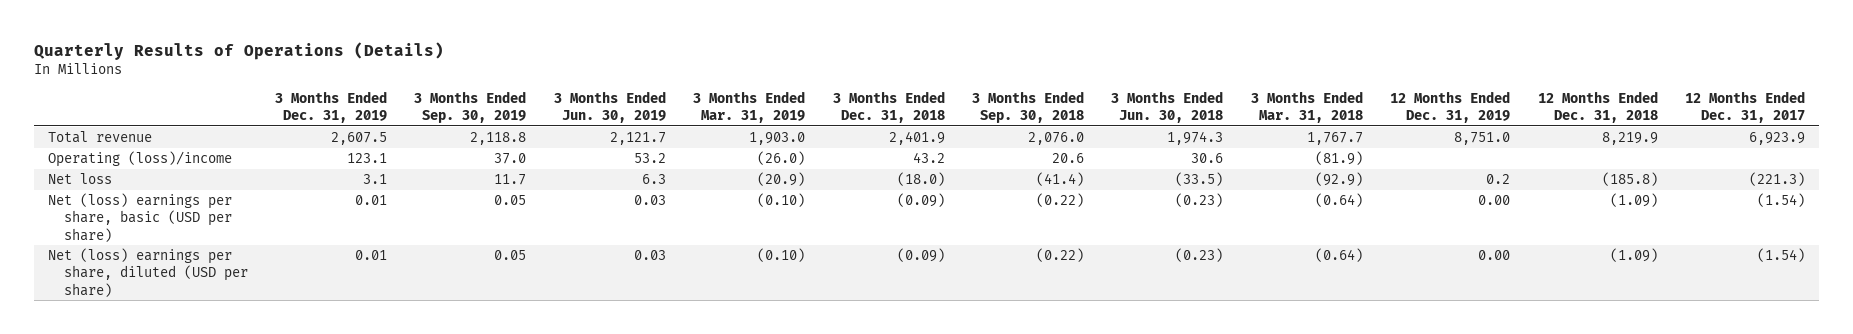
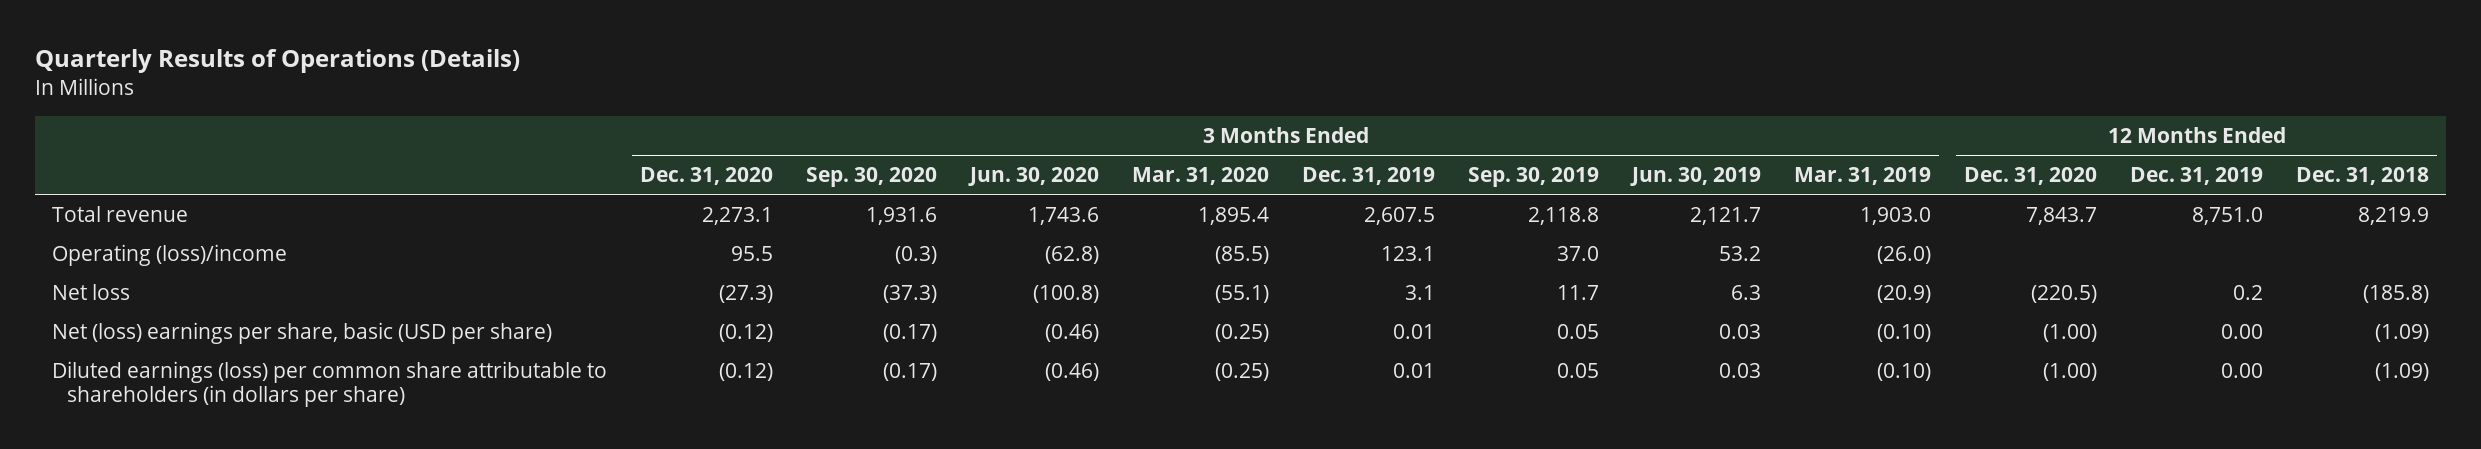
[832,90,945,123] 3 Months Ended Dec. 31, 2018 -> none
[971,90,1084,123] 3 Months Ended Sep. 30, 2018 -> none
[1111,90,1224,123] 3 Months Ended Jun. 30, 2018 -> none
[1250,90,1363,123] 3 Months Ended Mar. 31, 2018 -> none
[1684,90,1805,123] 12 Months Ended Dec. 31, 2017 -> none
none -> [639,167,773,186] Dec. 31, 2020
none -> [805,167,937,188] Sep. 30, 2020
none -> [967,167,1099,187] Jun. 30, 2020
none -> [1132,167,1270,186] Mar. 31, 2020
none -> [1964,167,2098,186] Dec. 31, 2020
[48,248,248,297] Net (loss) earnings per share, diluted (USD per share) -> [51,360,607,407] Diluted earnings (loss) per common share attributable to shareholders (in dollars per share)

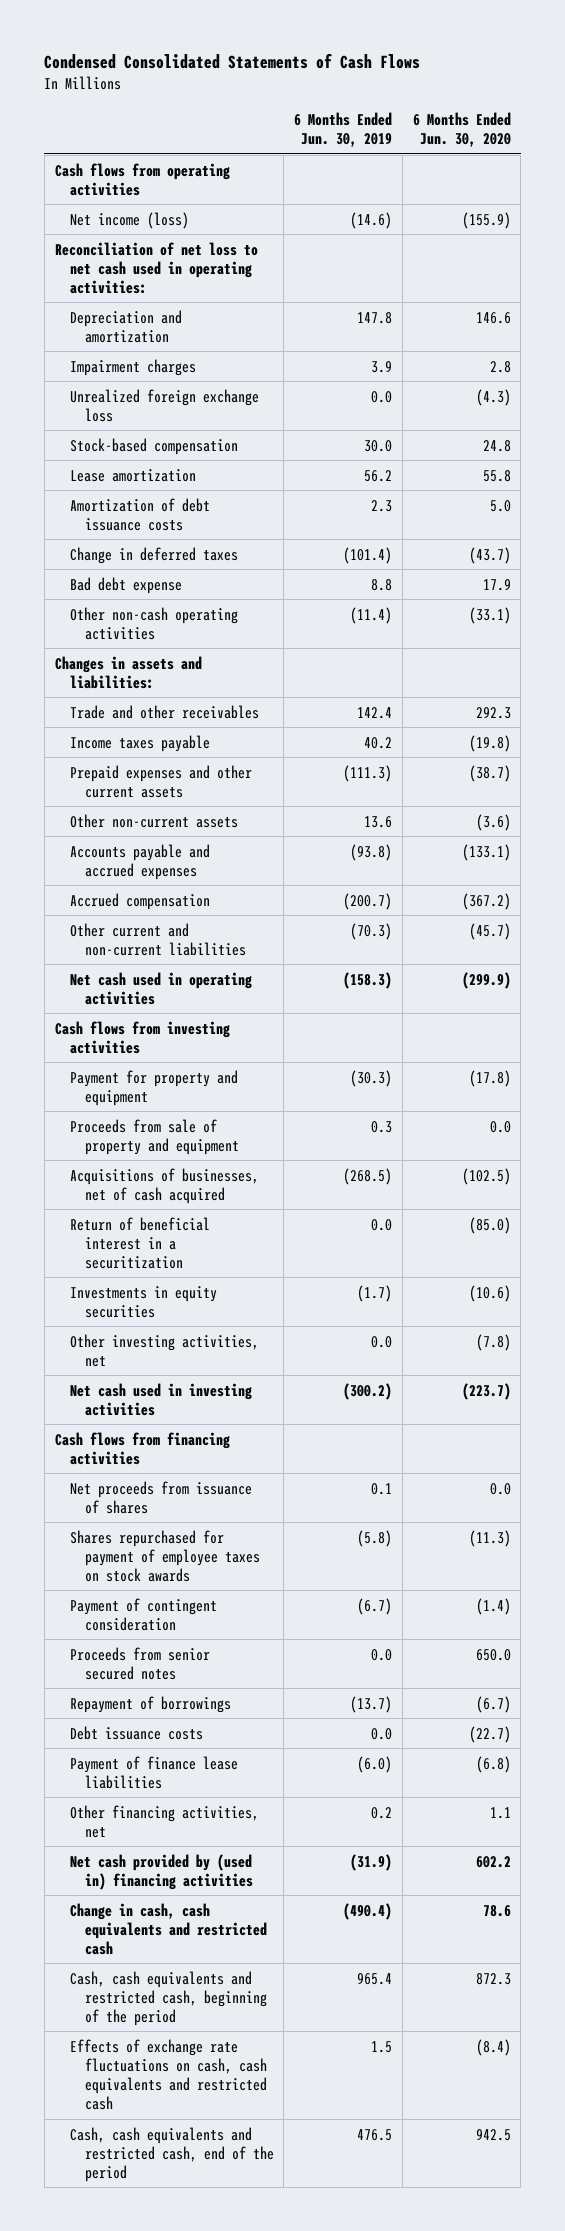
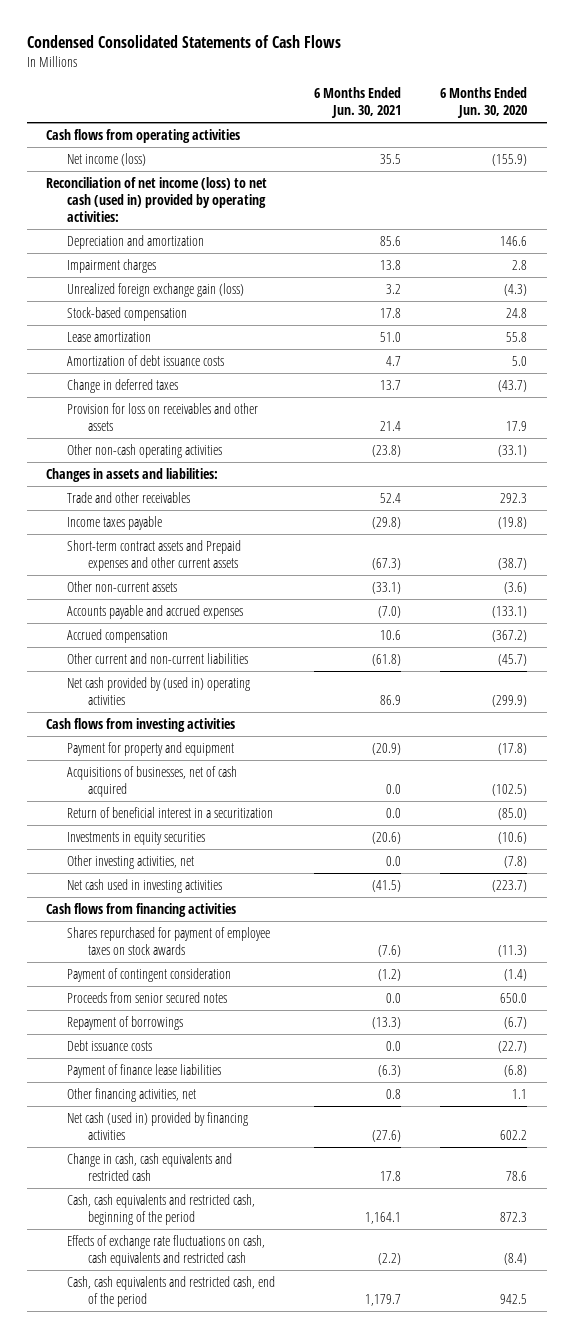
[294,111,393,147] 6 Months Ended Jun. 30, 2019 -> none
none -> [314,87,402,119] 6 Months Ended Jun. 30, 2021
[54,241,258,294] Reconciliation of net loss to net cash used in operating activities: -> [46,176,268,223] Reconciliation of net income (loss) to net cash (used in) provided by operating activities:
[69,388,259,422] Unrealized foreign exchange loss -> [67,282,245,297] Unrealized foreign exchange gain (loss)
[69,576,182,594] Bad debt expense -> [67,402,259,432] Provision for loss on receivables and other assets
[69,764,252,798] Prepaid expenses and other current assets -> [67,539,242,572] Short-term contract assets and Prepaid expenses and other current assets
[69,971,252,1005] Net cash used in operating activities -> [67,676,251,706] Net cash provided by (used in) operating activities
[69,1118,239,1155] Proceeds from sale of property and equipment -> none
[69,1480,252,1514] Net proceeds from issuance of shares -> none
[69,1853,253,1890] Net cash provided by (used in) financing activities -> [67,1111,249,1141] Net cash (used in) provided by financing activities

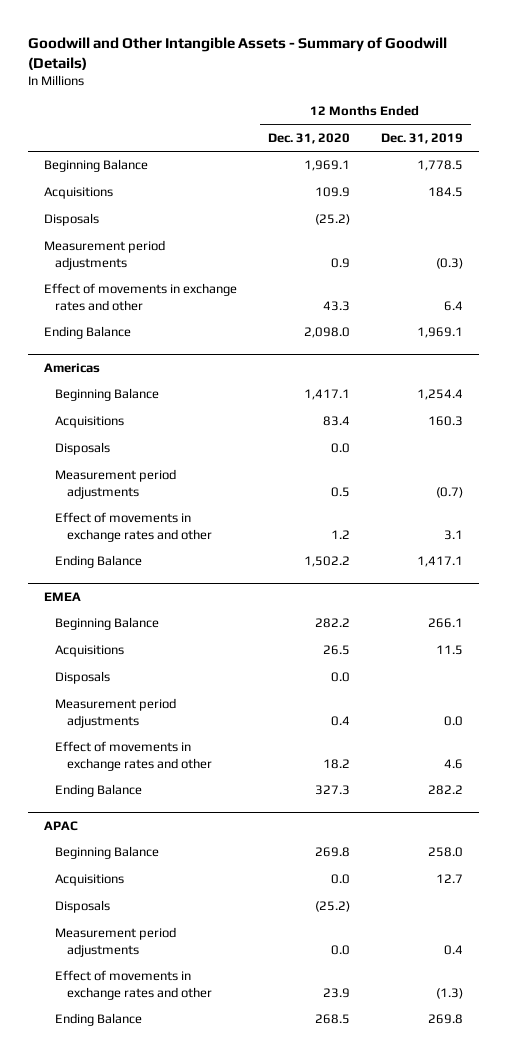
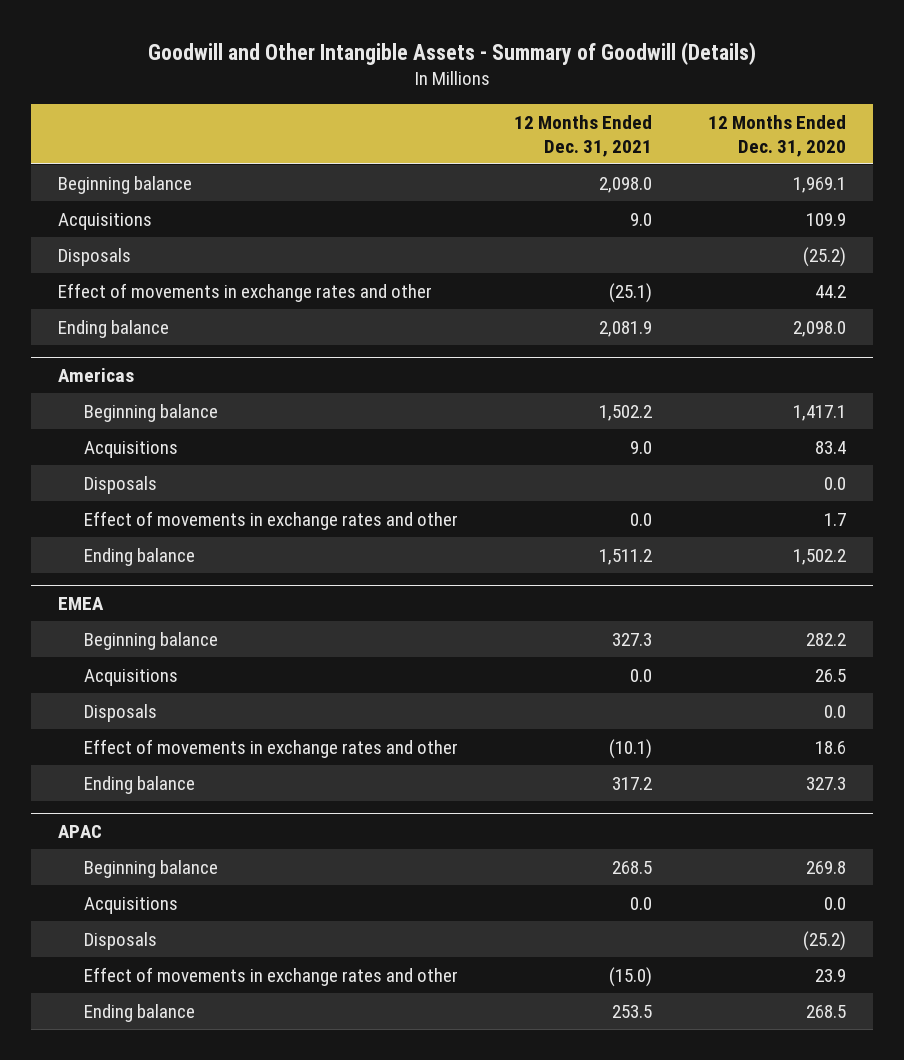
[381,133,464,145] Dec. 31, 2019 -> none
none -> [513,114,652,157] 12 Months Ended Dec. 31, 2021
[43,159,148,173] Beginning Balance -> [58,175,193,194] Beginning balance
[43,240,165,271] Measurement period adjustments -> none
[322,301,350,312] 43.3 -> [814,284,846,298] 44.2
[43,326,131,340] Ending Balance -> [58,319,170,338] Ending balance
[55,388,160,402] Beginning Balance -> [84,403,219,422] Beginning balance
[55,469,177,500] Measurement period adjustments -> none
[330,530,350,540] 1.2 -> [823,512,846,526] 1.7
[55,555,143,569] Ending Balance -> [84,547,196,566] Ending balance
[55,617,160,631] Beginning Balance -> [84,631,219,650] Beginning balance
[55,698,177,729] Measurement period adjustments -> none
[322,759,350,770] 18.2 -> [814,740,846,754] 18.6
[55,784,143,798] Ending Balance -> [84,775,196,794] Ending balance
[55,846,160,860] Beginning Balance -> [84,859,219,878] Beginning balance
[55,927,177,958] Measurement period adjustments -> none
[55,1013,143,1027] Ending Balance -> [84,1003,196,1022] Ending balance

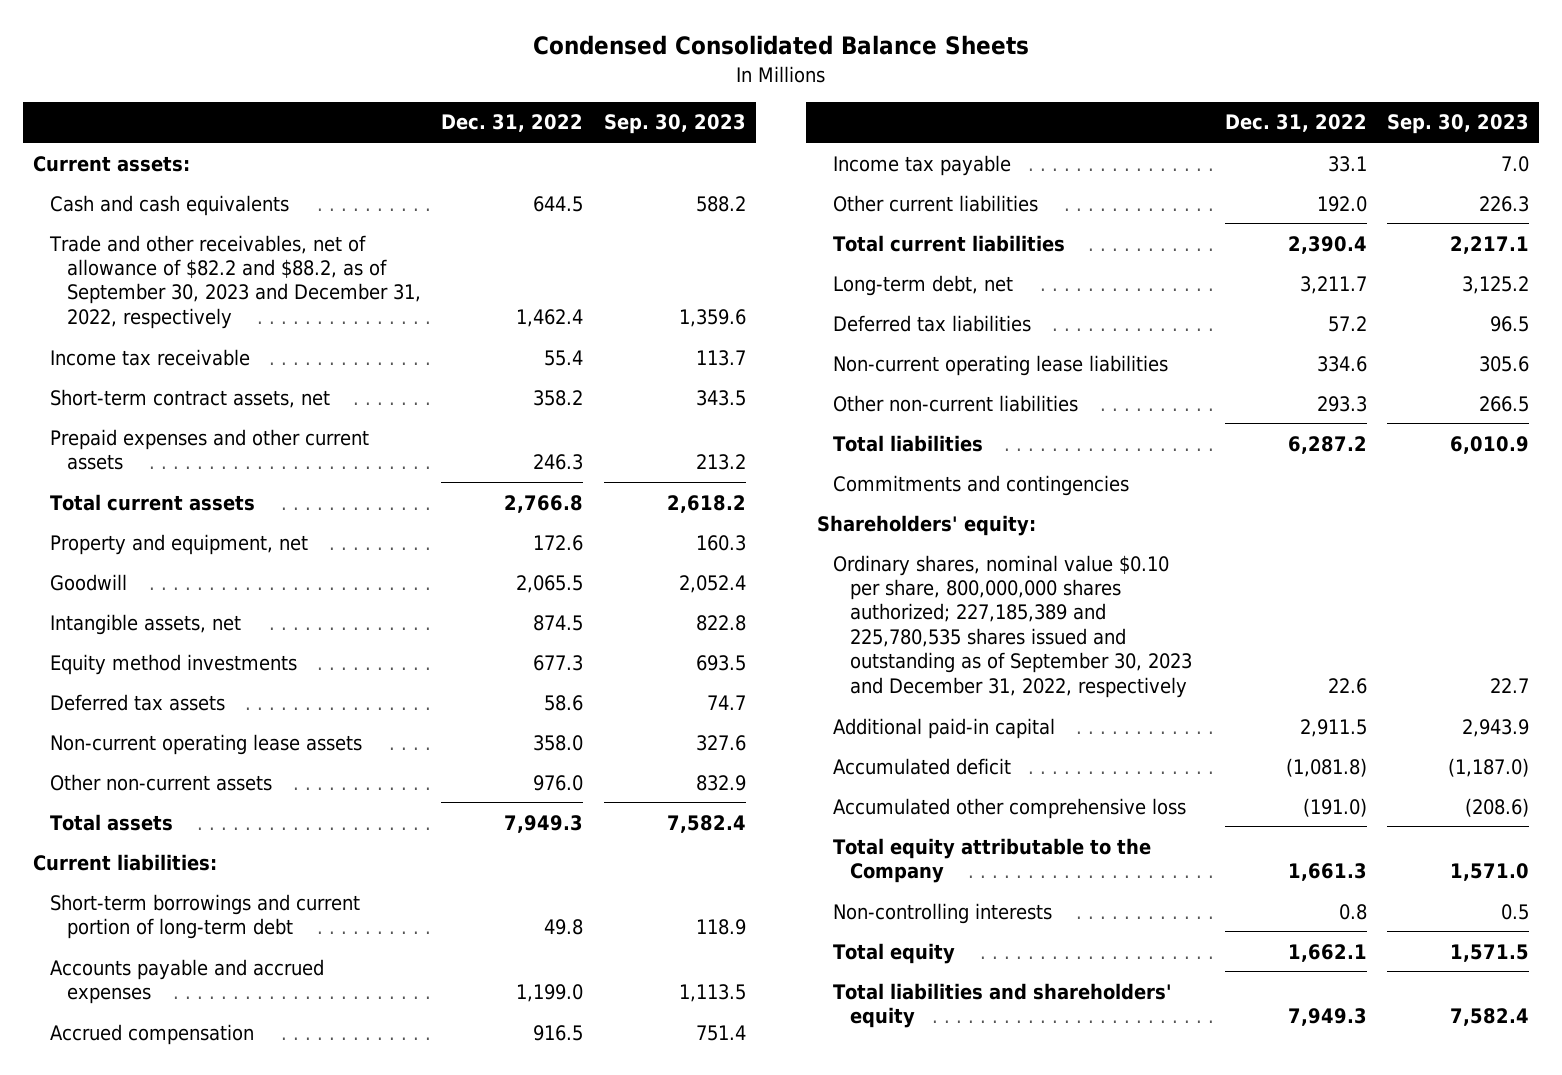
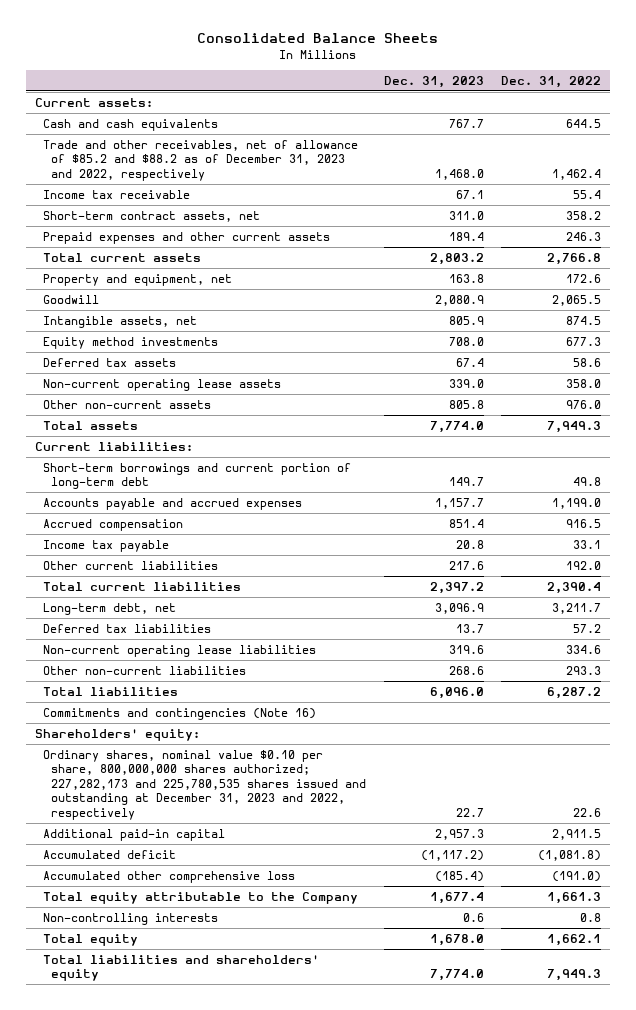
[533,35,1030,56] Condensed Consolidated Balance Sheets -> [196,33,438,44] Consolidated Balance Sheets
[603,114,746,135] Sep. 30, 2023 -> none
none -> [383,75,484,88] Dec. 31, 2023
[48,234,421,329] Trade and other receivables, net of allowance of $82.2 and $88.2, as of September 30, 2023 and December 31, 2022, respectively -> [42,139,358,181] Trade and other receivables, net of allowance of $85.2 and $88.2 as of December 31, 2023 and 2022, respectively
[833,474,1130,496] Commitments and contingencies -> [42,707,316,720] Commitments and contingencies (Note 16)
[833,554,1193,698] Ordinary shares, nominal value $0.10 per share, 800,000,000 shares authorized; 227,185,389 and 225,780,535 shares issued and outstanding as of September 30, 2023 and December 31, 2022, respectively -> [42,749,367,820] Ordinary shares, nominal value $0.10 per share, 800,000,000 shares authorized; 227,282,173 and 225,780,535 shares issued and outstanding at December 31, 2023 and 2022, respectively

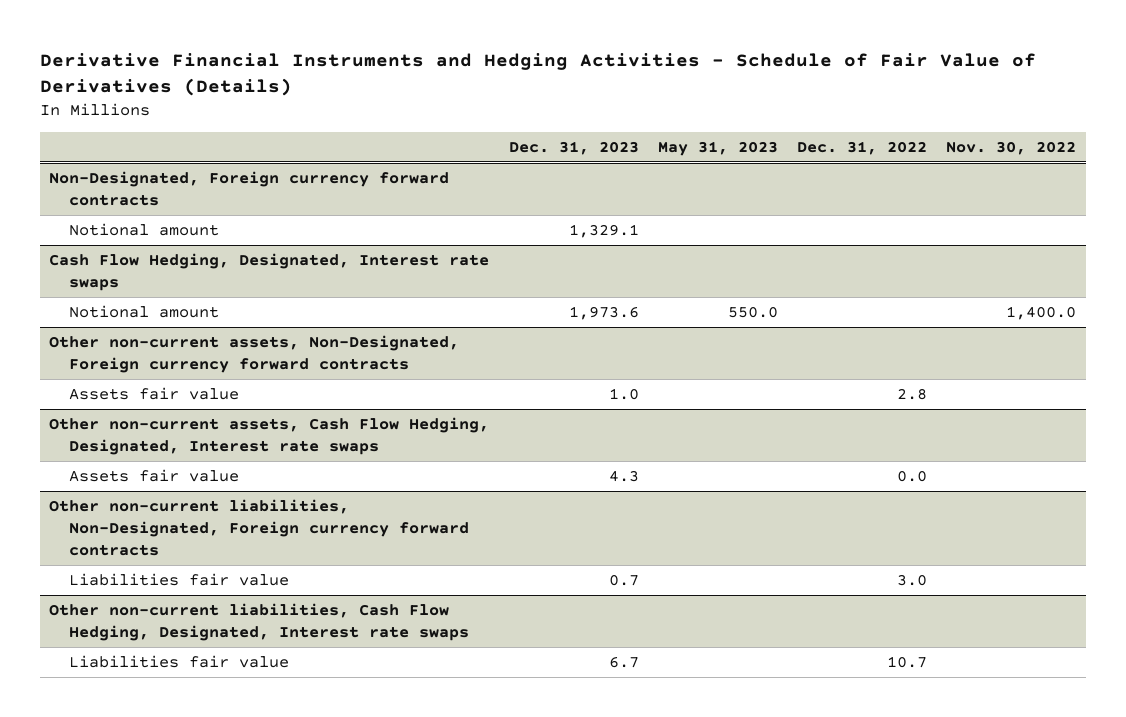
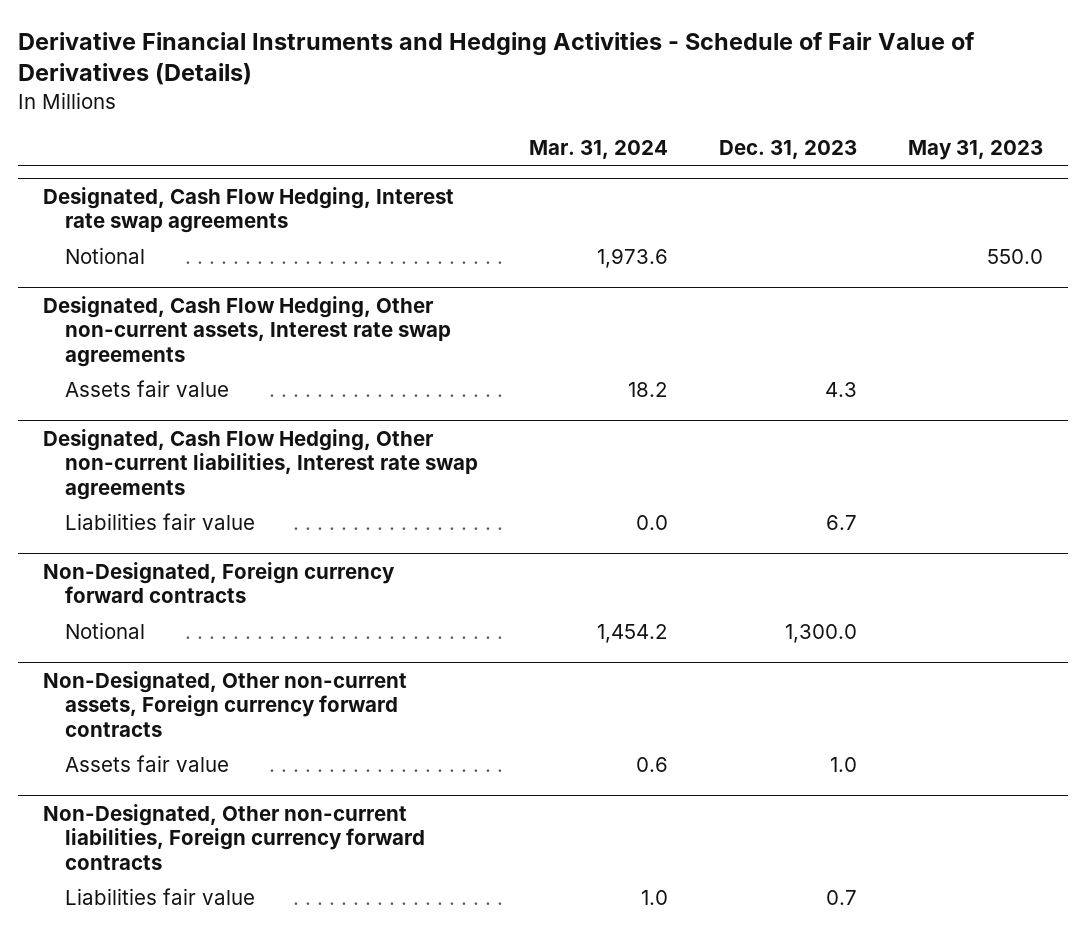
[796,140,927,155] Dec. 31, 2022 -> none
[946,140,1077,155] Nov. 30, 2022 -> none
none -> [528,139,668,159] Mar. 31, 2024
none -> [43,186,455,234] Designated, Cash Flow Hedging, Interest rate swap agreements
none -> [64,247,145,265] Notional
none -> [43,295,451,368] Designated, Cash Flow Hedging, Other non-current assets, Interest rate swap agreements
none -> [64,380,229,398] Assets fair value
none -> [43,428,478,501] Designated, Cash Flow Hedging, Other non-current liabilities, Interest rate swap agreements
none -> [64,513,255,531] Liabilities fair value
[49,253,490,291] Cash Flow Hedging, Designated, Interest rate swaps -> none
[69,305,220,319] Notional amount -> none
[69,223,220,237] Notional amount -> [64,622,145,640] Notional
[568,224,639,239] 1,329.1 -> [784,624,857,644] 1,300.0
[49,335,460,373] Other non-current assets, Non-Designated, Foreign currency forward contracts -> [43,670,408,738] Non-Designated, Other non-current assets, Foreign currency forward contracts
[49,417,490,455] Other non-current assets, Cash Flow Hedging, Designated, Interest rate swaps -> none
[69,469,240,483] Assets fair value -> none
[49,499,470,556] Other non-current liabilities, Non-Designated, Foreign currency forward contracts -> [43,803,425,871] Non-Designated, Other non-current liabilities, Foreign currency forward contracts
[49,603,470,641] Other non-current liabilities, Cash Flow Hedging, Designated, Interest rate swaps -> none
[69,655,290,669] Liabilities fair value -> none

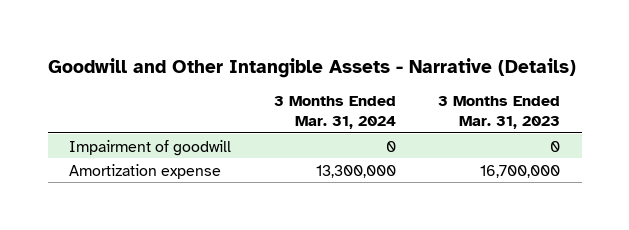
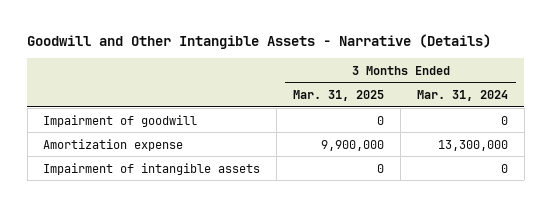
[438,96,561,129] 3 Months Ended Mar. 31, 2023 -> none
none -> [293,89,385,101] Mar. 31, 2025
none -> [43,162,261,175] Impairment of intangible assets

